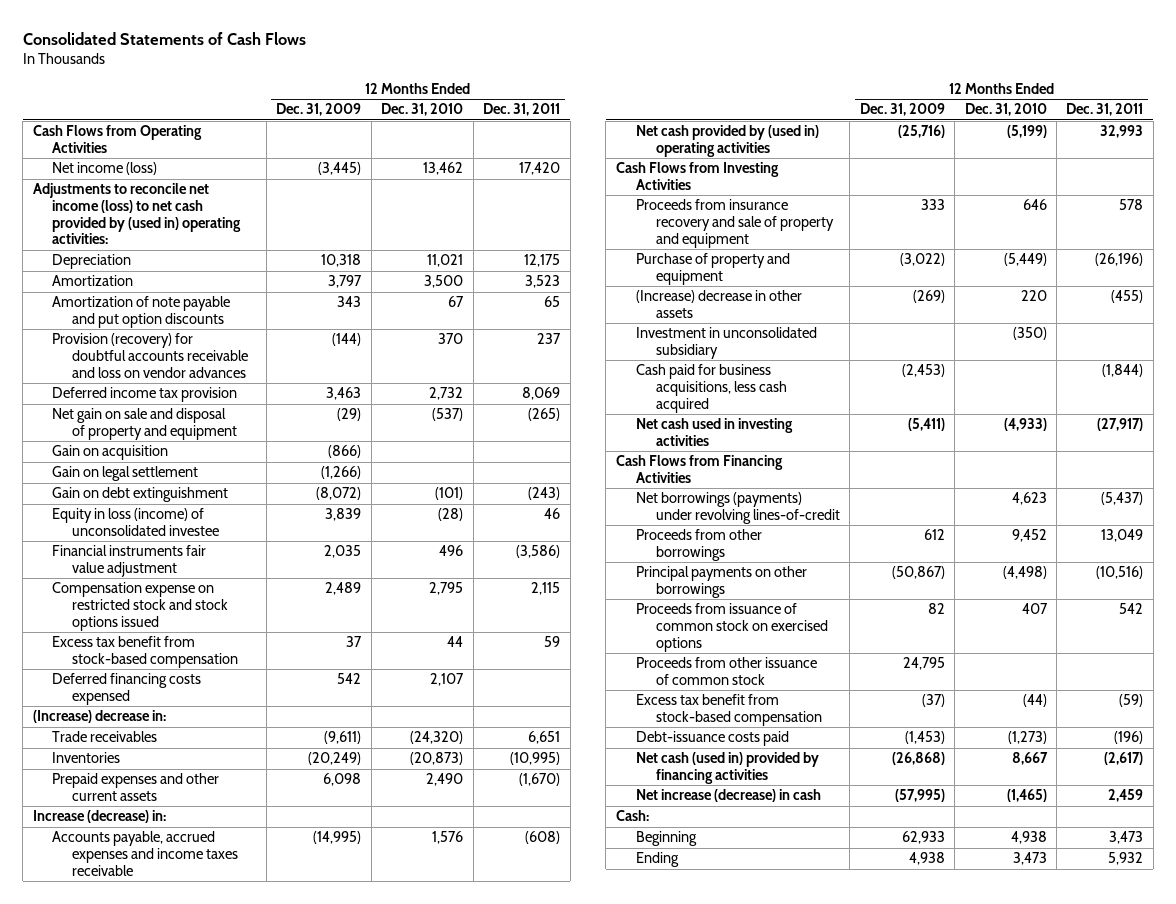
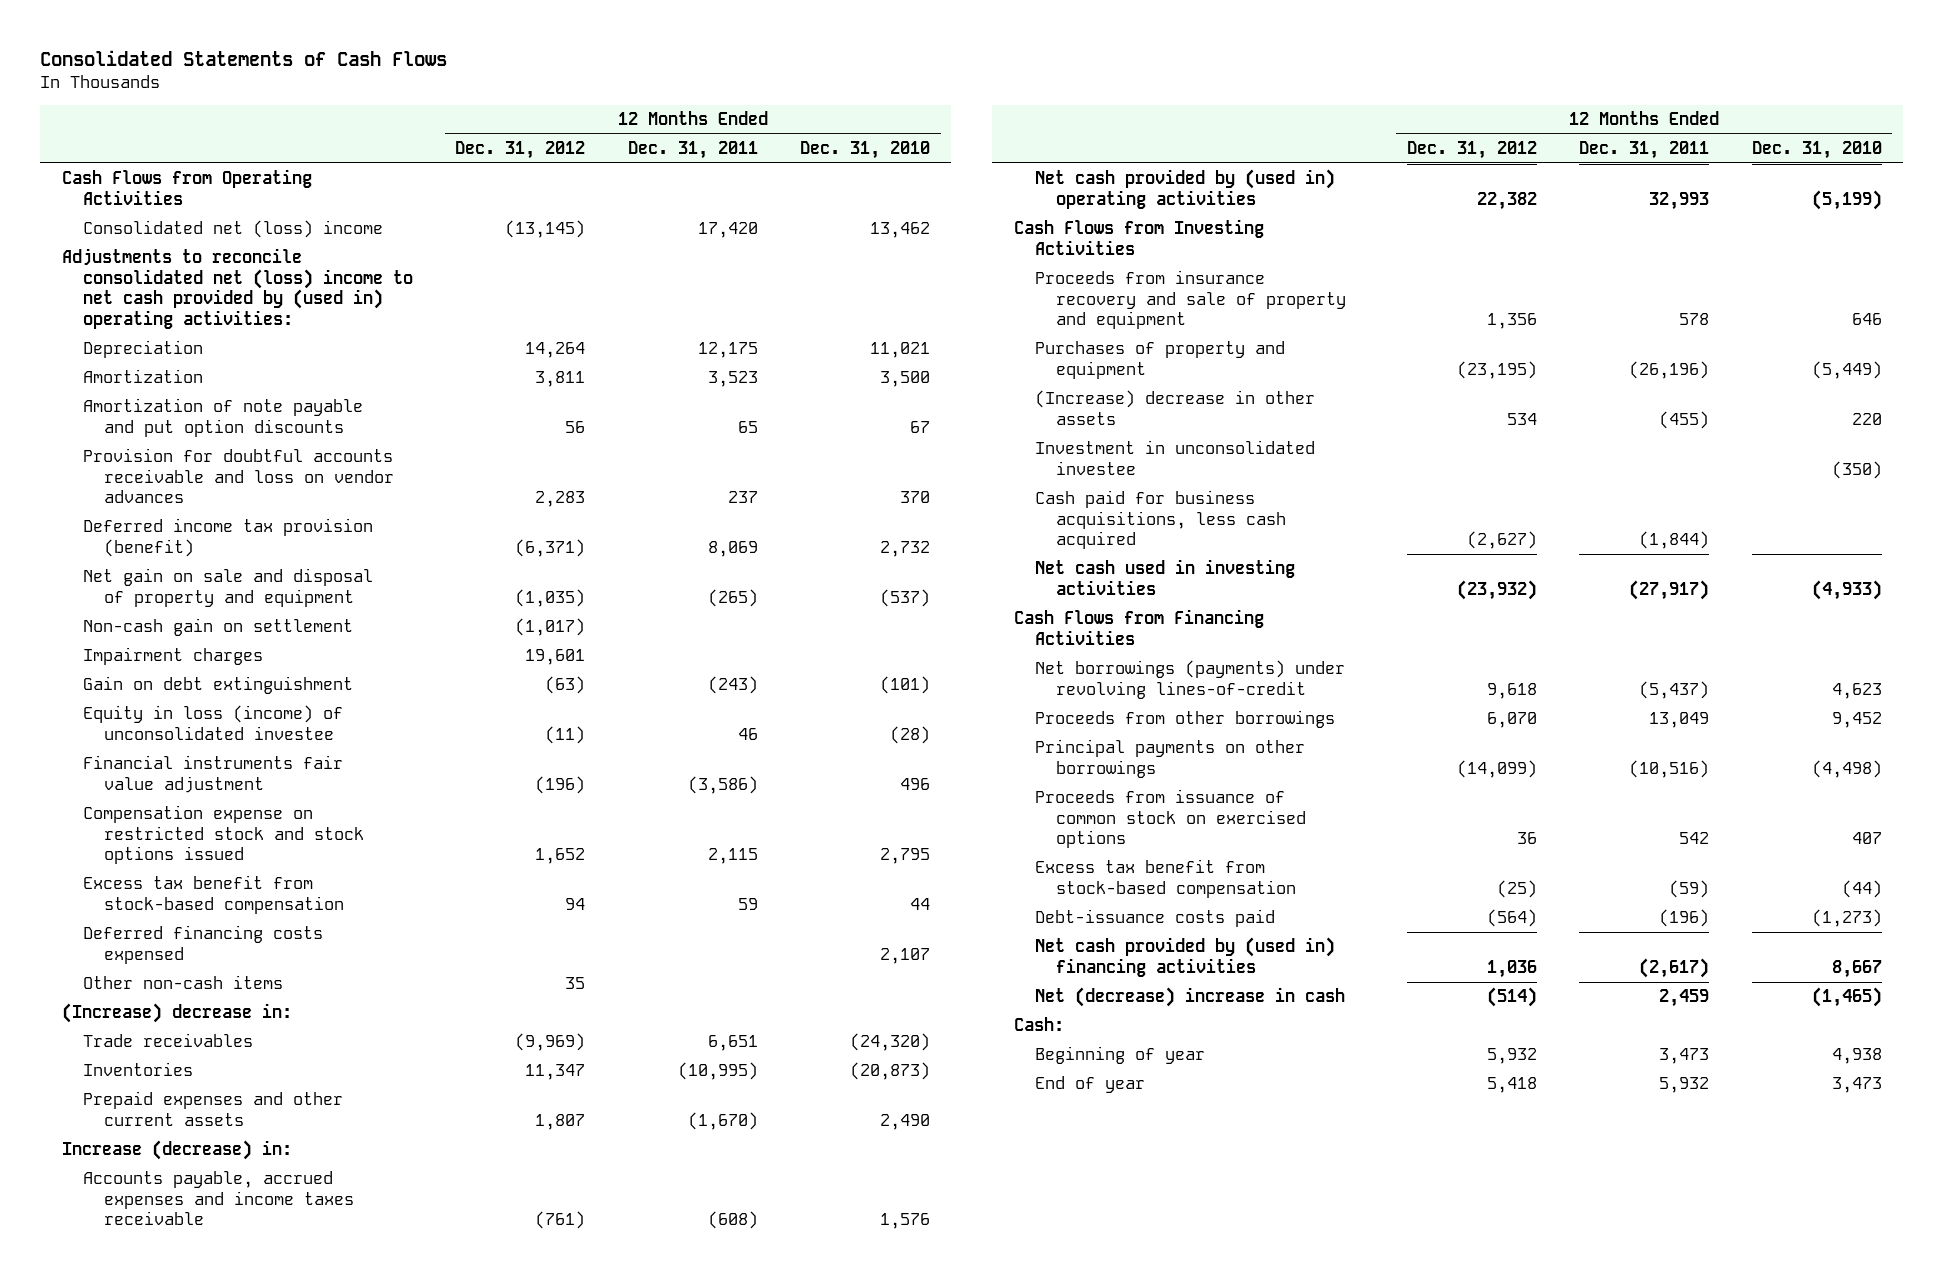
[276,103,362,117] Dec. 31, 2009 -> none
none -> [455,140,586,159] Dec. 31, 2012
[52,162,158,176] Net income (loss) -> [82,220,383,239] Consolidated net (loss) income
[32,183,242,245] Adjustments to reconcile net income (loss) to net cash provided by (used in) operating activities: -> [61,248,413,330] Adjustments to reconcile consolidated net (loss) income to net cash provided by (used in) operating activities:
[52,333,249,378] Provision (recovery) for doubtful accounts receivable and loss on vendor advances -> [82,448,394,504] Provision for doubtful accounts receivable and loss on vendor advances
[52,387,238,403] Deferred income tax provision -> [82,518,373,557] Deferred income tax provision (benefit)
[52,445,169,461] Gain on acquisition -> none
[52,466,199,482] Gain on legal settlement -> [82,618,353,637] Non-cash gain on settlement
none -> [82,647,263,666] Impairment charges
none -> [82,975,283,990] Other non-cash items
[635,253,790,285] Purchase of property and equipment -> [1034,341,1285,379] Purchases of property and equipment
[635,327,817,359] Investment in unconsolidated subsidiary -> [1034,440,1315,475] Investment in unconsolidated investee
[635,657,817,685] Proceeds from other issuance of common stock -> none
[635,752,819,784] Net cash (used in) provided by financing activities -> [1034,937,1335,977] Net cash provided by (used in) financing activities
[635,789,821,803] Net increase (decrease) in cash -> [1034,987,1345,1008] Net (decrease) increase in cash
[635,831,697,847] Beginning -> [1034,1046,1205,1065] Beginning of year
[635,852,679,868] Ending -> [1034,1076,1145,1094] End of year

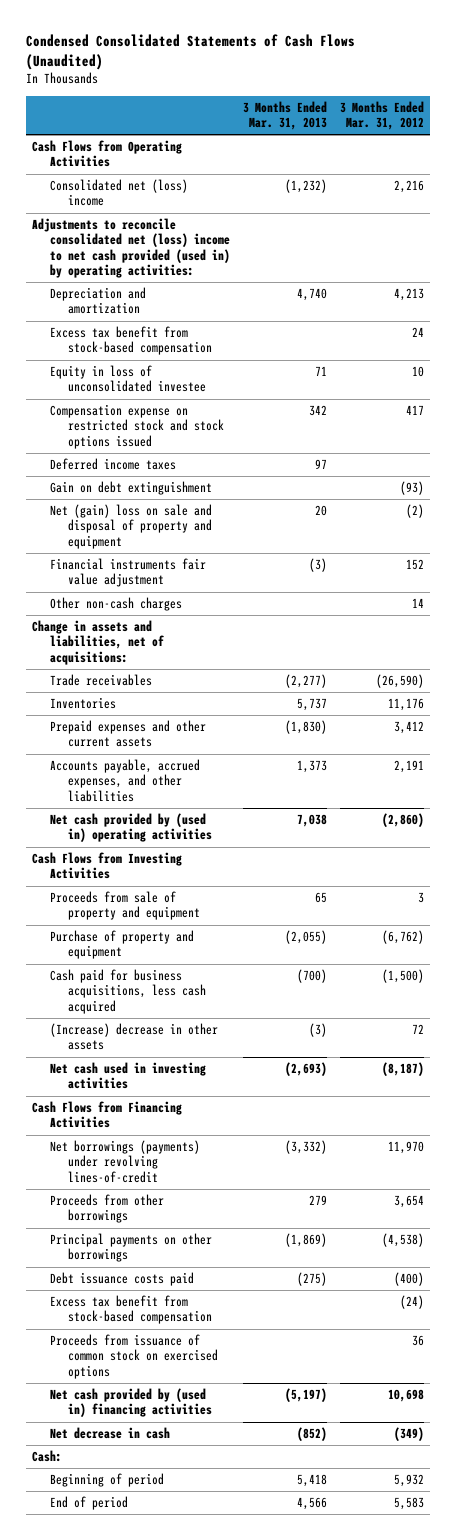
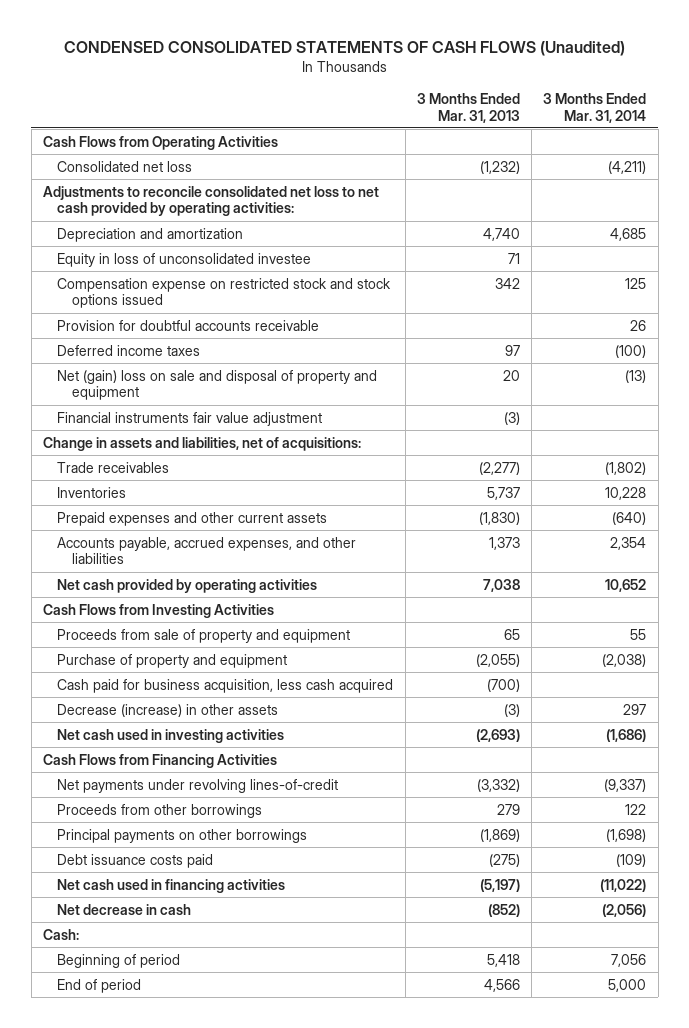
[25,33,355,70] Condensed Consolidated Statements of Cash Flows (Unaudited) -> [63,41,625,57] CONDENSED CONSOLIDATED STATEMENTS OF CASH FLOWS (Unaudited)
[339,100,424,131] 3 Months Ended Mar. 31, 2012 -> none
none -> [543,92,647,123] 3 Months Ended Mar. 31, 2014
[50,179,189,207] Consolidated net (loss) income -> [57,160,193,172] Consolidated net loss
[32,218,231,279] Adjustments to reconcile consolidated net (loss) income to net cash provided (used in) by operating activities: -> [42,185,379,217] Adjustments to reconcile consolidated net loss to net cash provided by operating activities:
[50,326,213,356] Excess tax benefit from stock-based compensation -> none
none -> [57,319,320,331] Provision for doubtful accounts receivable
[50,481,213,496] Gain on debt extinguishment -> none
[50,597,183,612] Other non-cash charges -> none
[50,813,213,843] Net cash provided by (used in) operating activities -> [57,578,318,593] Net cash provided by operating activities
[50,969,207,1014] Cash paid for business acquisitions, less cash acquired -> [57,678,394,693] Cash paid for business acquisition, less cash acquired
[50,1023,219,1051] (Increase) decrease in other assets -> [57,703,279,717] Decrease (increase) in other assets
[50,1140,201,1183] Net borrowings (payments) under revolving lines-of-credit -> [57,778,339,793] Net payments under revolving lines-of-credit
[50,1295,213,1325] Excess tax benefit from stock-based compensation -> none
[50,1334,219,1379] Proceeds from issuance of common stock on exercised options -> none
[50,1388,213,1418] Net cash provided by (used in) financing activities -> [57,878,286,893] Net cash used in financing activities

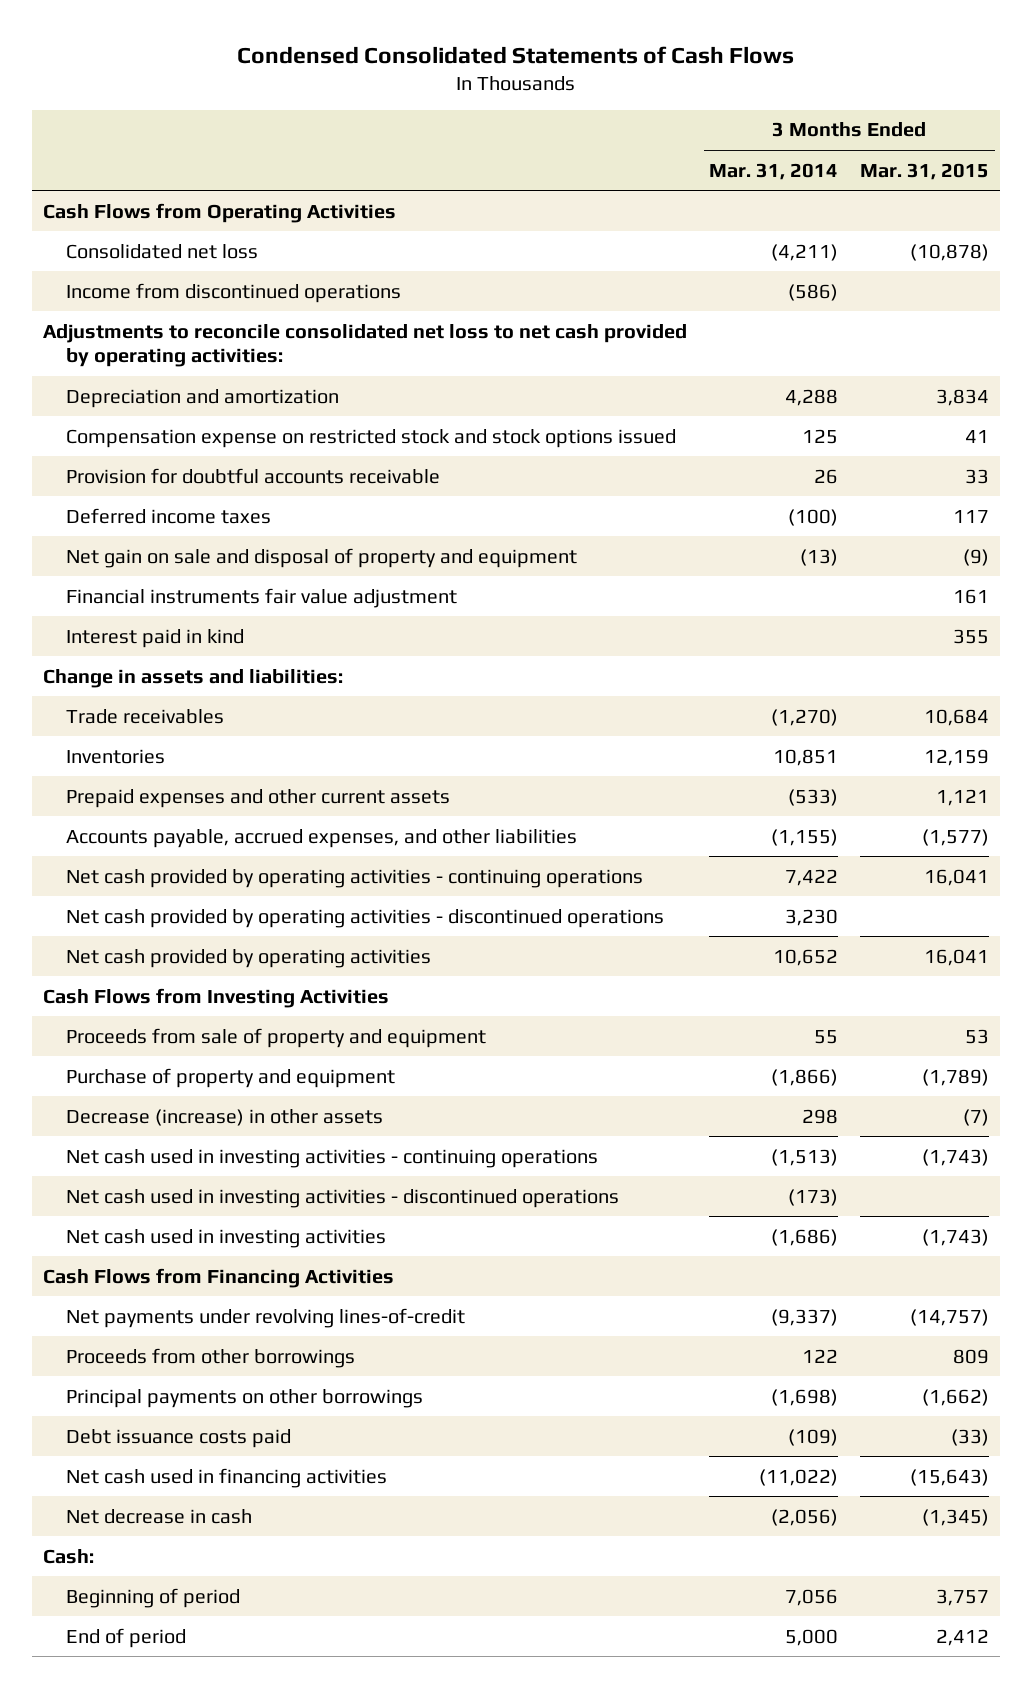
[63,41,625,57] CONDENSED CONSOLIDATED STATEMENTS OF CASH FLOWS (Unaudited) -> [237,45,795,64] Condensed Consolidated Statements of Cash Flows
[416,92,520,123] 3 Months Ended Mar. 31, 2013 -> none
none -> [860,162,990,180] Mar. 31, 2015
none -> [66,282,402,303] Income from discontinued operations
[57,252,312,267] Equity in loss of unconsolidated investee -> none
[610,227,647,241] 4,685 -> [785,388,839,406] 4,288
[57,369,378,401] Net (gain) loss on sale and disposal of property and equipment -> [66,547,578,568] Net gain on sale and disposal of property and equipment
none -> [66,628,245,648] Interest paid in kind
[42,436,361,451] Change in assets and liabilities, net of acquisitions: -> [43,668,344,688] Change in assets and liabilities:
[605,461,647,475] (1,802) -> [771,708,839,726] (1,270)
[605,486,647,500] 10,228 -> [773,748,839,766] 10,851
[612,511,647,525] (640) -> [788,788,839,806] (533)
[610,536,647,550] 2,354 -> [771,828,839,846] (1,155)
none -> [66,868,644,888] Net cash provided by operating activities - continuing operations
none -> [66,908,665,928] Net cash provided by operating activities - discontinued operations
[57,678,394,693] Cash paid for business acquisition, less cash acquired -> none
[602,653,647,667] (2,038) -> [771,1068,839,1086] (1,866)
[623,703,647,715] 297 -> [802,1108,839,1124] 298
none -> [66,1148,599,1168] Net cash used in investing activities - continuing operations
none -> [66,1188,620,1208] Net cash used in investing activities - discontinued operations

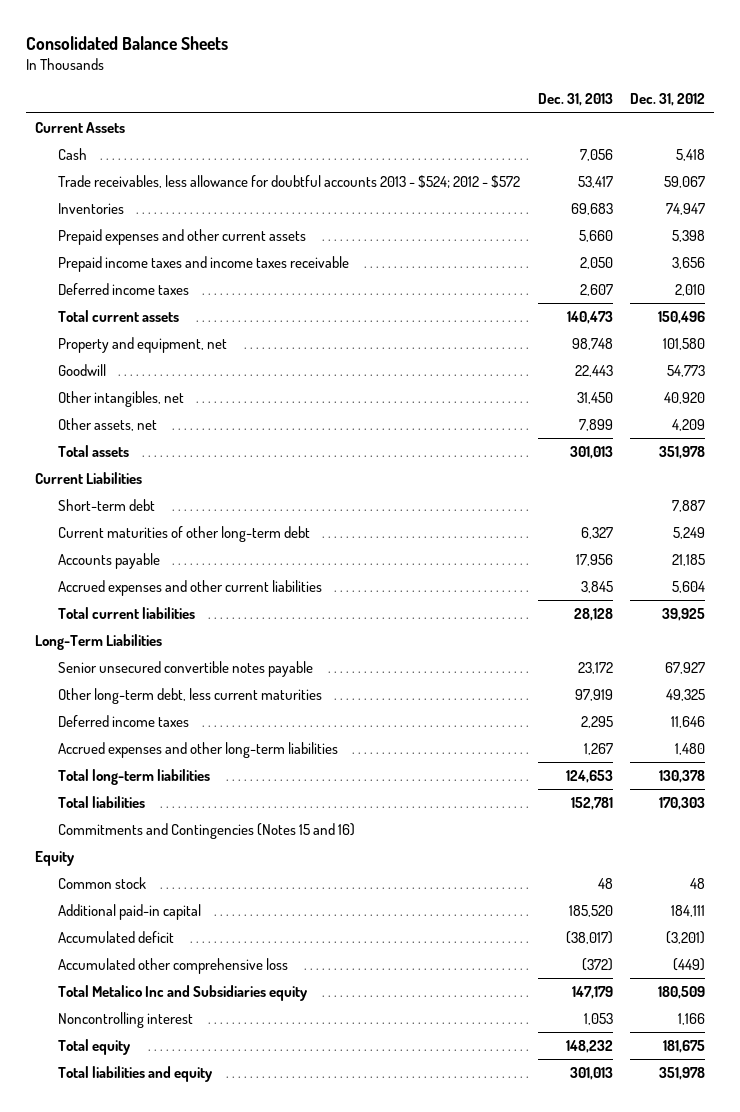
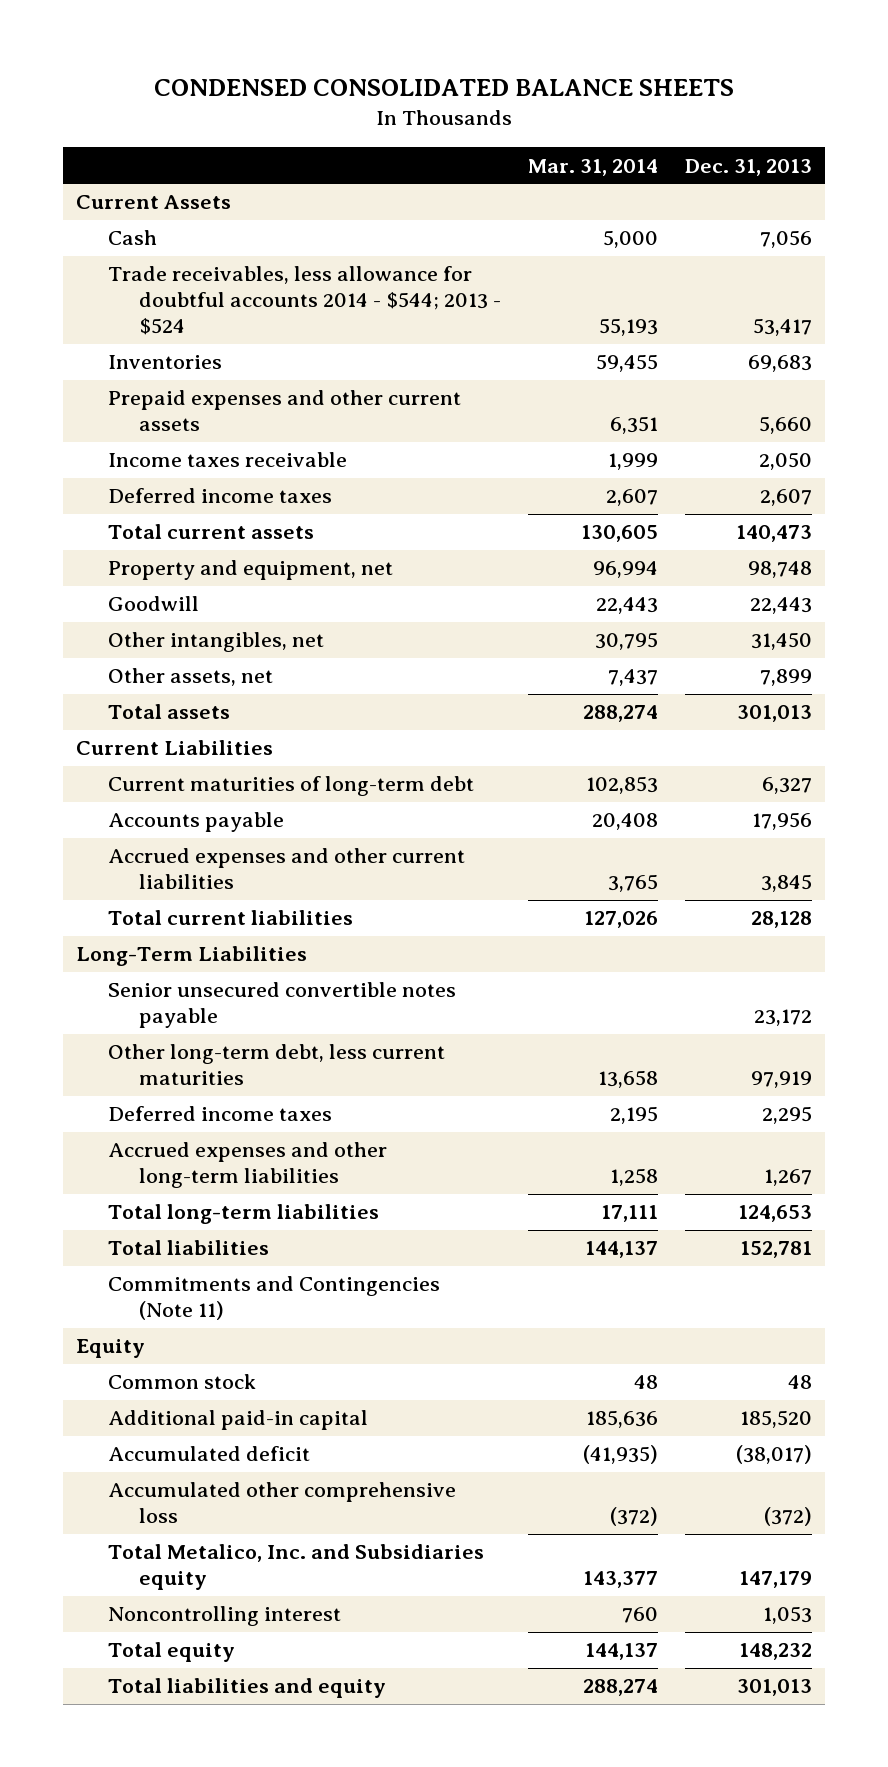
[26,35,229,50] Consolidated Balance Sheets -> [153,79,734,97] CONDENSED CONSOLIDATED BALANCE SHEETS
[630,93,706,107] Dec. 31, 2012 -> none
none -> [527,158,658,176] Mar. 31, 2014
[58,175,521,189] Trade receivables, less allowance for doubtful accounts 2013 - $524; 2012 - $572 -> [107,266,501,336] Trade receivables, less allowance for doubtful accounts 2014 - $544; 2013 - $524
[58,256,350,273] Prepaid income taxes and income taxes receivable -> [107,452,347,468] Income taxes receivable
[58,499,156,512] Short-term debt -> none
[58,526,311,543] Current maturities of other long-term debt -> [107,776,474,797] Current maturities of long-term debt
[58,823,356,840] Commitments and Contingencies (Notes 15 and 16) -> [107,1276,440,1321] Commitments and Contingencies (Note 11)
[58,985,309,1002] Total Metalico Inc and Subsidiaries equity -> [107,1544,484,1591] Total Metalico, Inc. and Subsidiaries equity

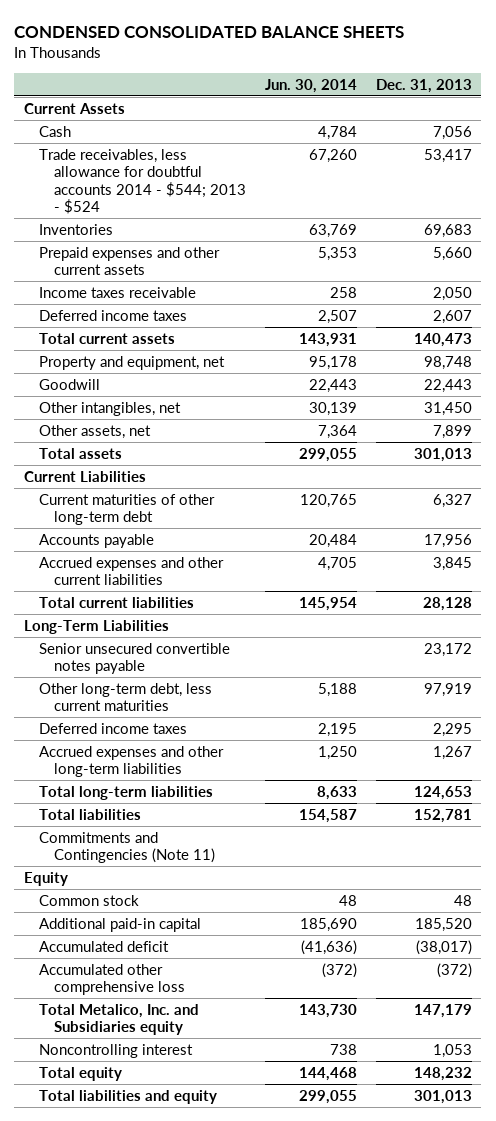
[527,158,658,176] Mar. 31, 2014 -> none
none -> [265,78,358,93] Jun. 30, 2014
[107,776,474,797] Current maturities of long-term debt -> [39,493,216,526] Current maturities of other long-term debt

